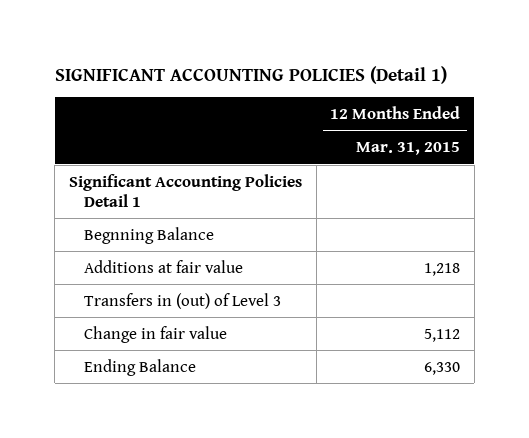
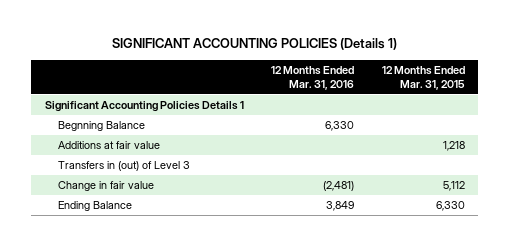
[54,65,447,84] SIGNIFICANT ACCOUNTING POLICIES (Detail 1) -> [111,38,397,51] SIGNIFICANT ACCOUNTING POLICIES (Details 1)
none -> [271,65,355,90] 12 Months Ended Mar. 31, 2016
[68,173,302,208] Significant Accounting Policies Detail 1 -> [44,101,244,113] Significant Accounting Policies Details 1

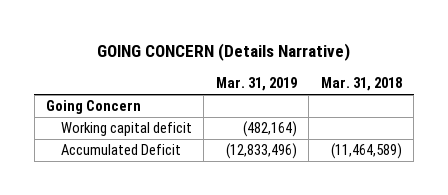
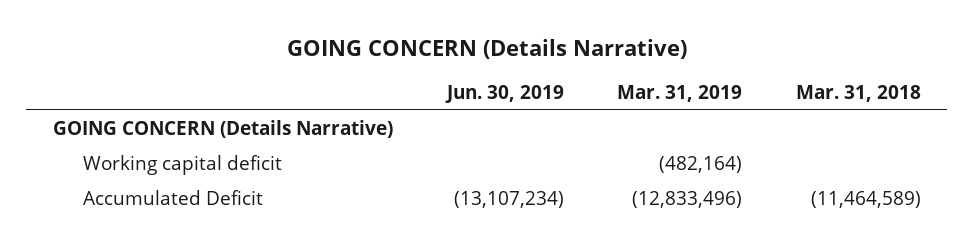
none -> [444,84,564,103] Jun. 30, 2019
[46,100,142,115] Going Concern -> [53,120,394,139] GOING CONCERN (Details Narrative)

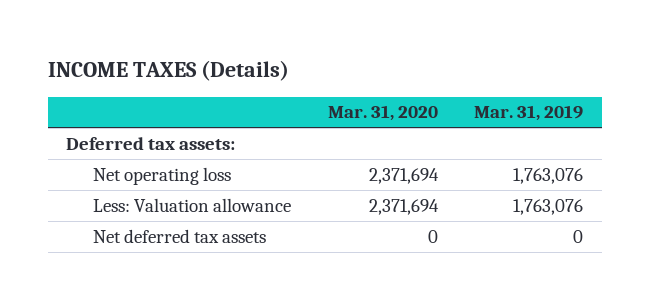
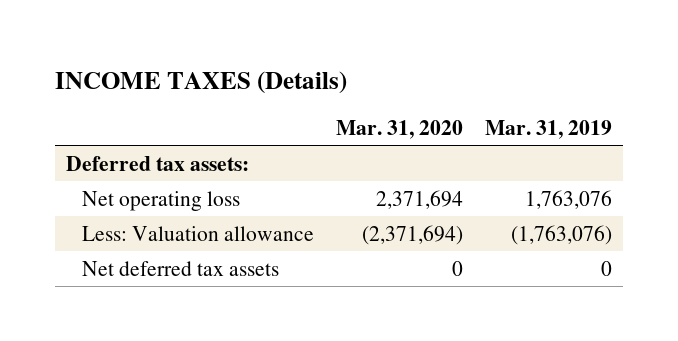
[368,198,439,215] 2,371,694 -> [361,224,463,245] (2,371,694)
[513,198,584,215] 1,763,076 -> [510,224,612,245] (1,763,076)

